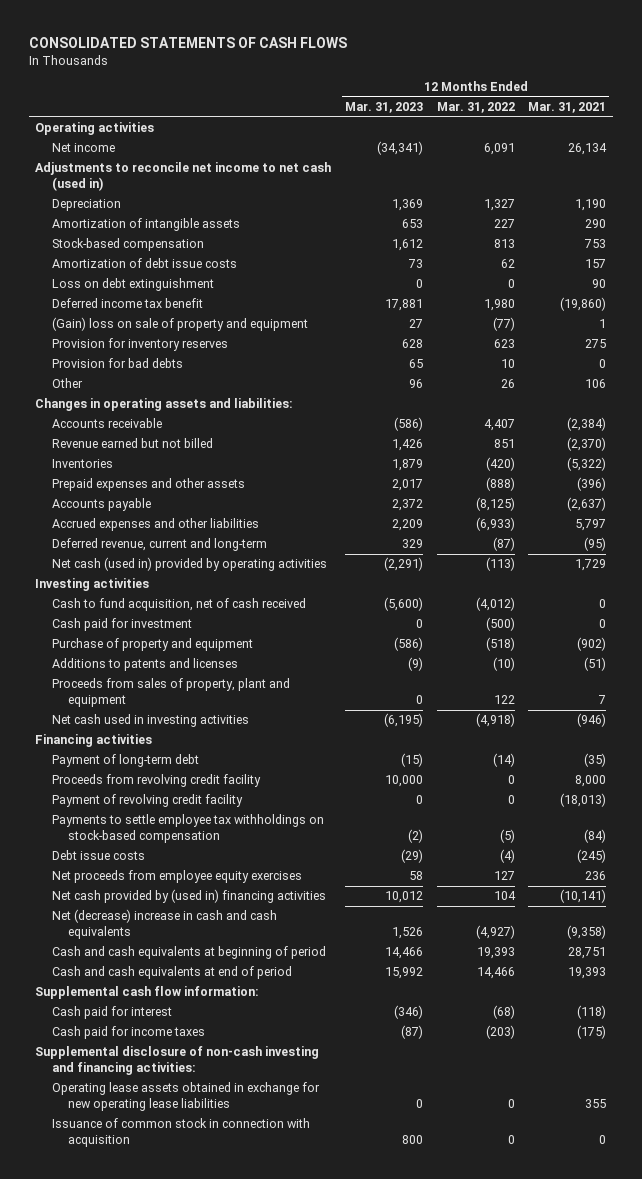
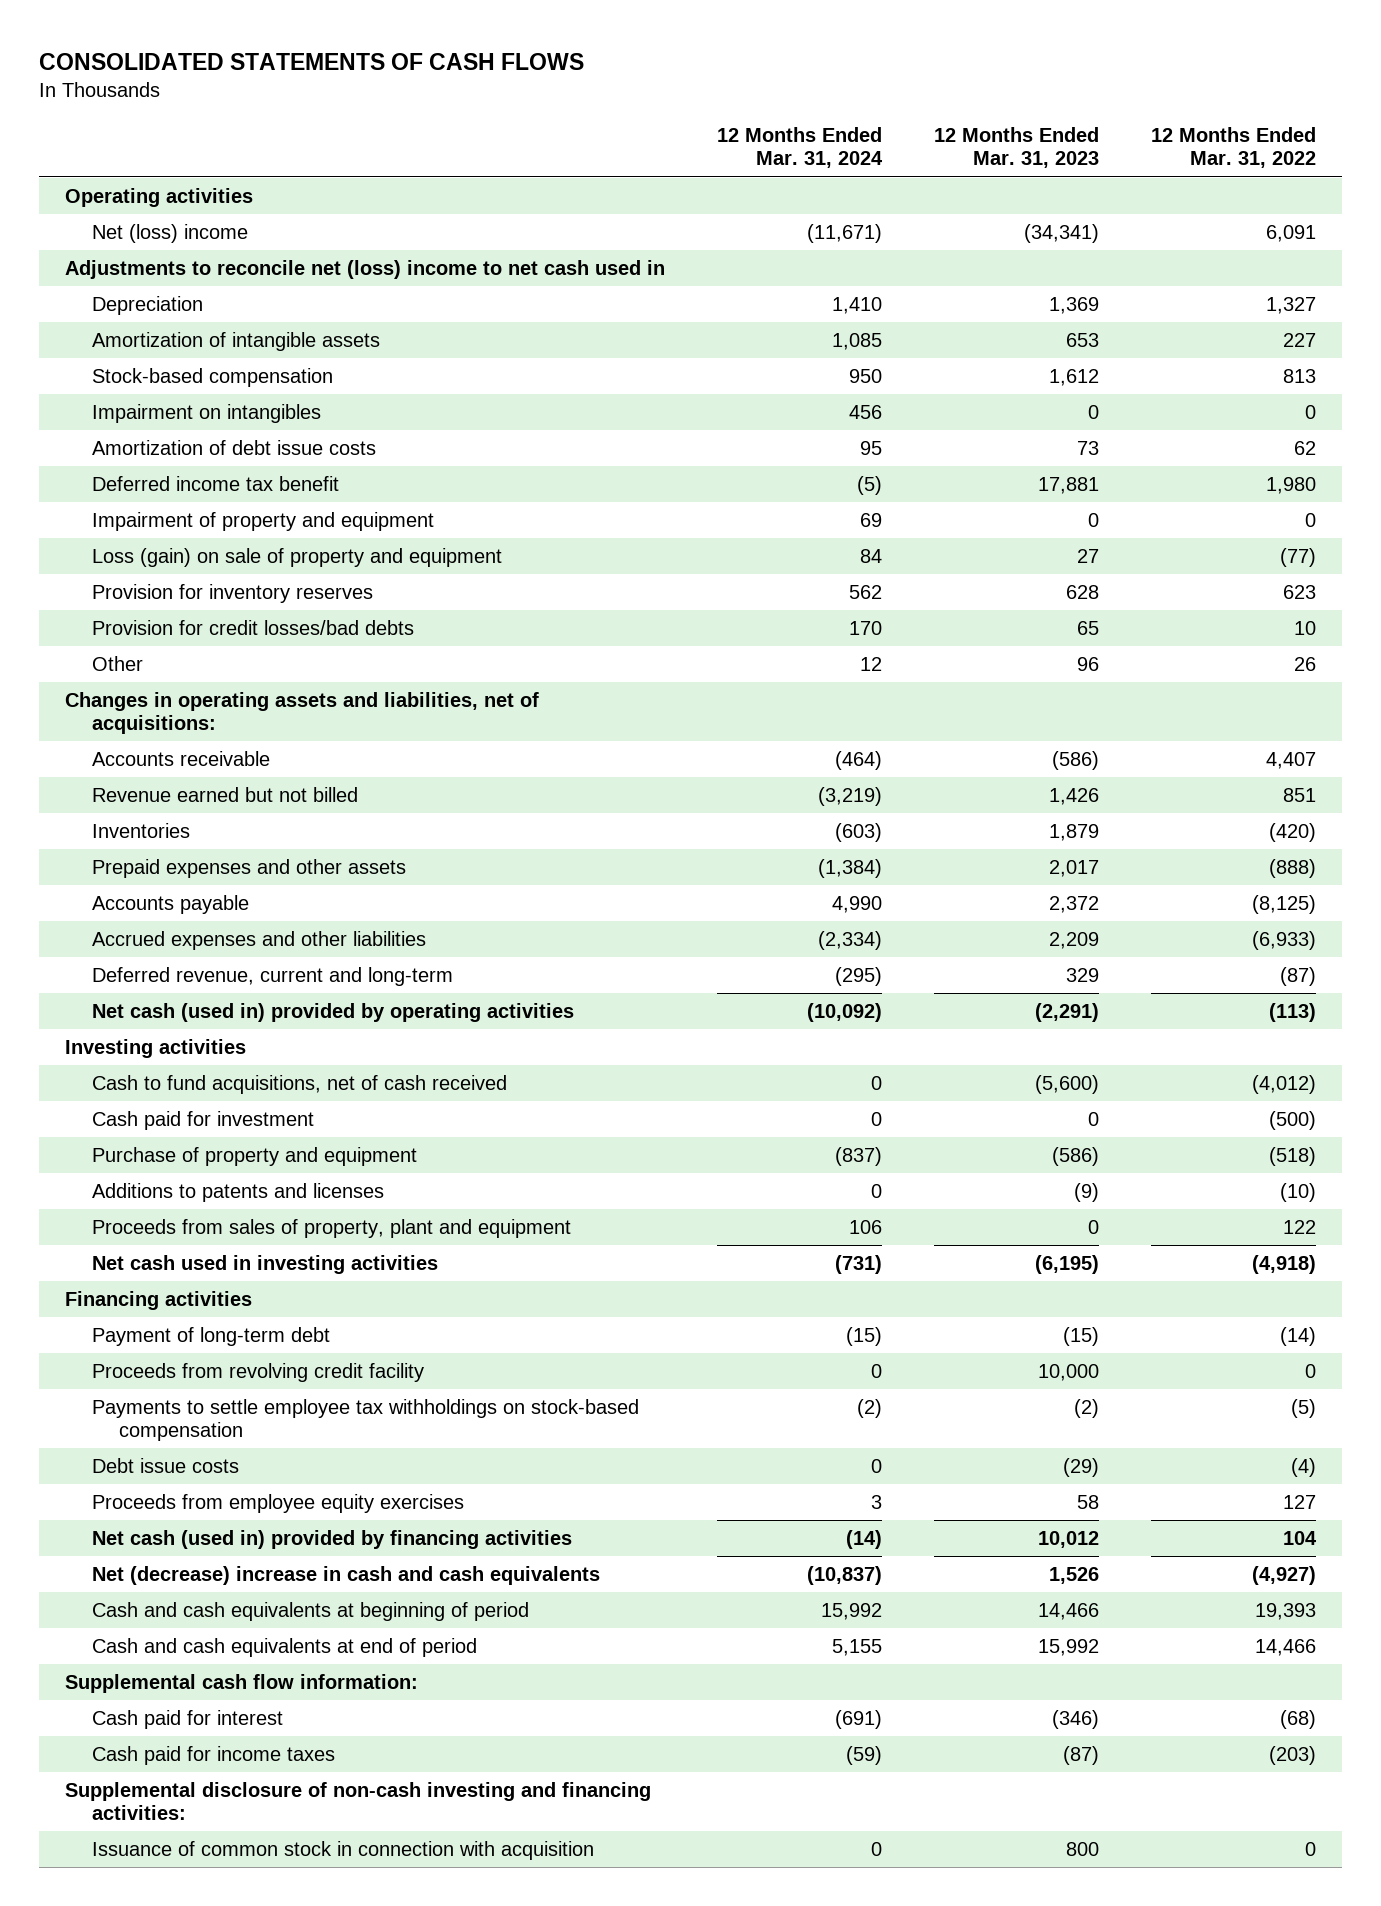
[528,102,607,114] Mar. 31, 2021 -> none
none -> [716,127,883,169] 12 Months Ended Mar. 31, 2024
[51,143,115,153] Net income -> [92,223,249,243] Net (loss) income
[35,162,332,192] Adjustments to reconcile net income to net cash (used in) -> [64,259,665,279] Adjustments to reconcile net (loss) income to net cash used in
none -> [92,403,322,423] Impairment on intangibles
[51,278,214,292] Loss on debt extinguishment -> none
none -> [92,511,435,531] Impairment of property and equipment
[51,317,308,332] (Gain) loss on sale of property and equipment -> [92,547,503,567] Loss (gain) on sale of property and equipment
[51,358,183,369] Provision for bad debts -> [92,619,415,635] Provision for credit losses/bad debts
[35,398,294,412] Changes in operating assets and liabilities: -> [64,691,539,735] Changes in operating assets and liabilities, net of acquisitions:
[51,598,306,612] Cash to fund acquisition, net of cash received -> [92,1074,508,1094] Cash to fund acquisitions, net of cash received
[51,794,243,808] Payment of revolving credit facility -> none
[51,870,302,884] Net proceeds from employee equity exercises -> [92,1493,465,1513] Proceeds from employee equity exercises
[51,889,326,904] Net cash provided by (used in) financing activities -> [92,1529,573,1549] Net cash (used in) provided by financing activities
[51,1082,320,1112] Operating lease assets obtained in exchange for new operating lease liabilities -> none

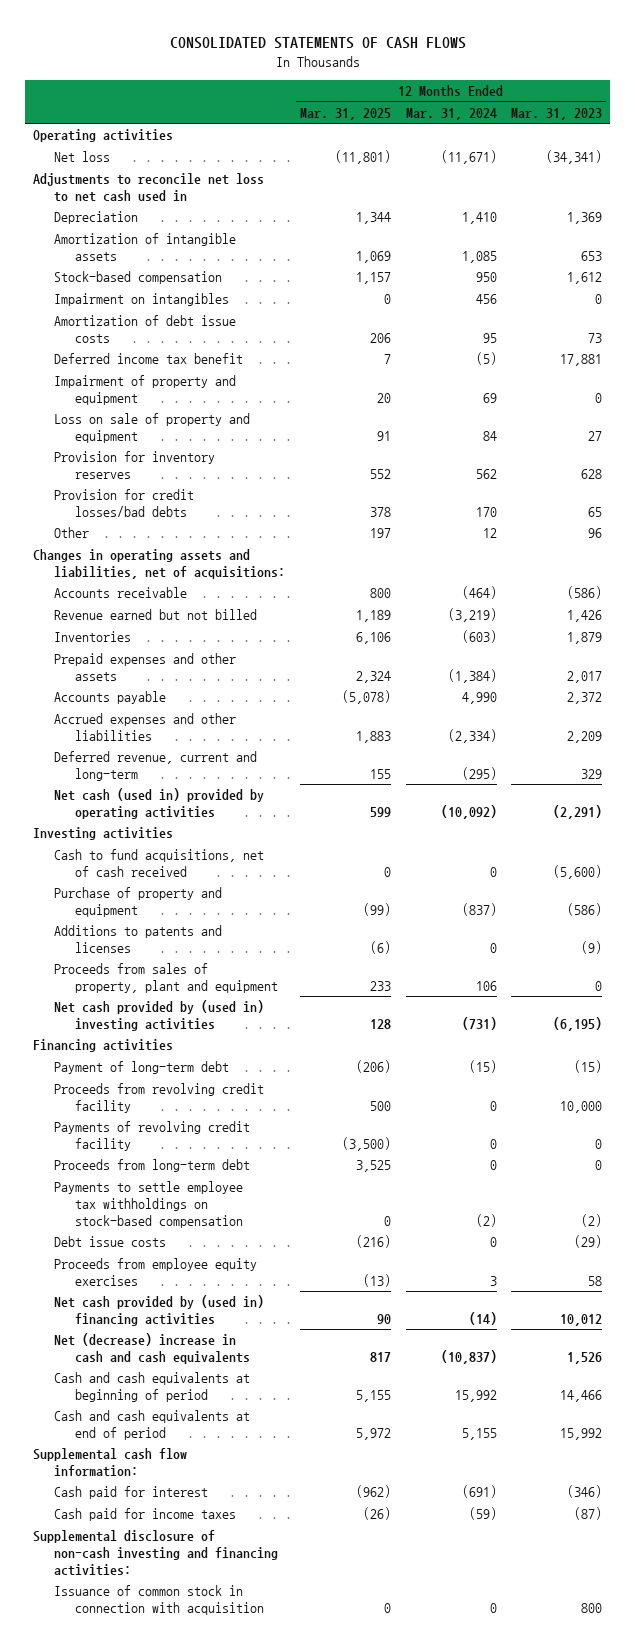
[1150,127,1316,169] 12 Months Ended Mar. 31, 2022 -> none
none -> [299,107,391,120] Mar. 31, 2025
[92,223,249,243] Net (loss) income -> [54,151,111,163] Net loss
[64,259,665,279] Adjustments to reconcile net (loss) income to net cash used in -> [32,173,264,203] Adjustments to reconcile net loss to net cash used in
[92,547,503,567] Loss (gain) on sale of property and equipment -> [54,413,251,444] Loss on sale of property and equipment
[92,1110,315,1130] Cash paid for investment -> none
[92,1254,439,1274] Net cash used in investing activities -> [54,1000,265,1032] Net cash provided by (used in) investing activities
none -> [54,1121,251,1152] Payments of revolving credit facility
none -> [54,1159,251,1173] Proceeds from long-term debt
[92,1529,573,1549] Net cash (used in) provided by financing activities -> [54,1295,265,1327] Net cash provided by (used in) financing activities

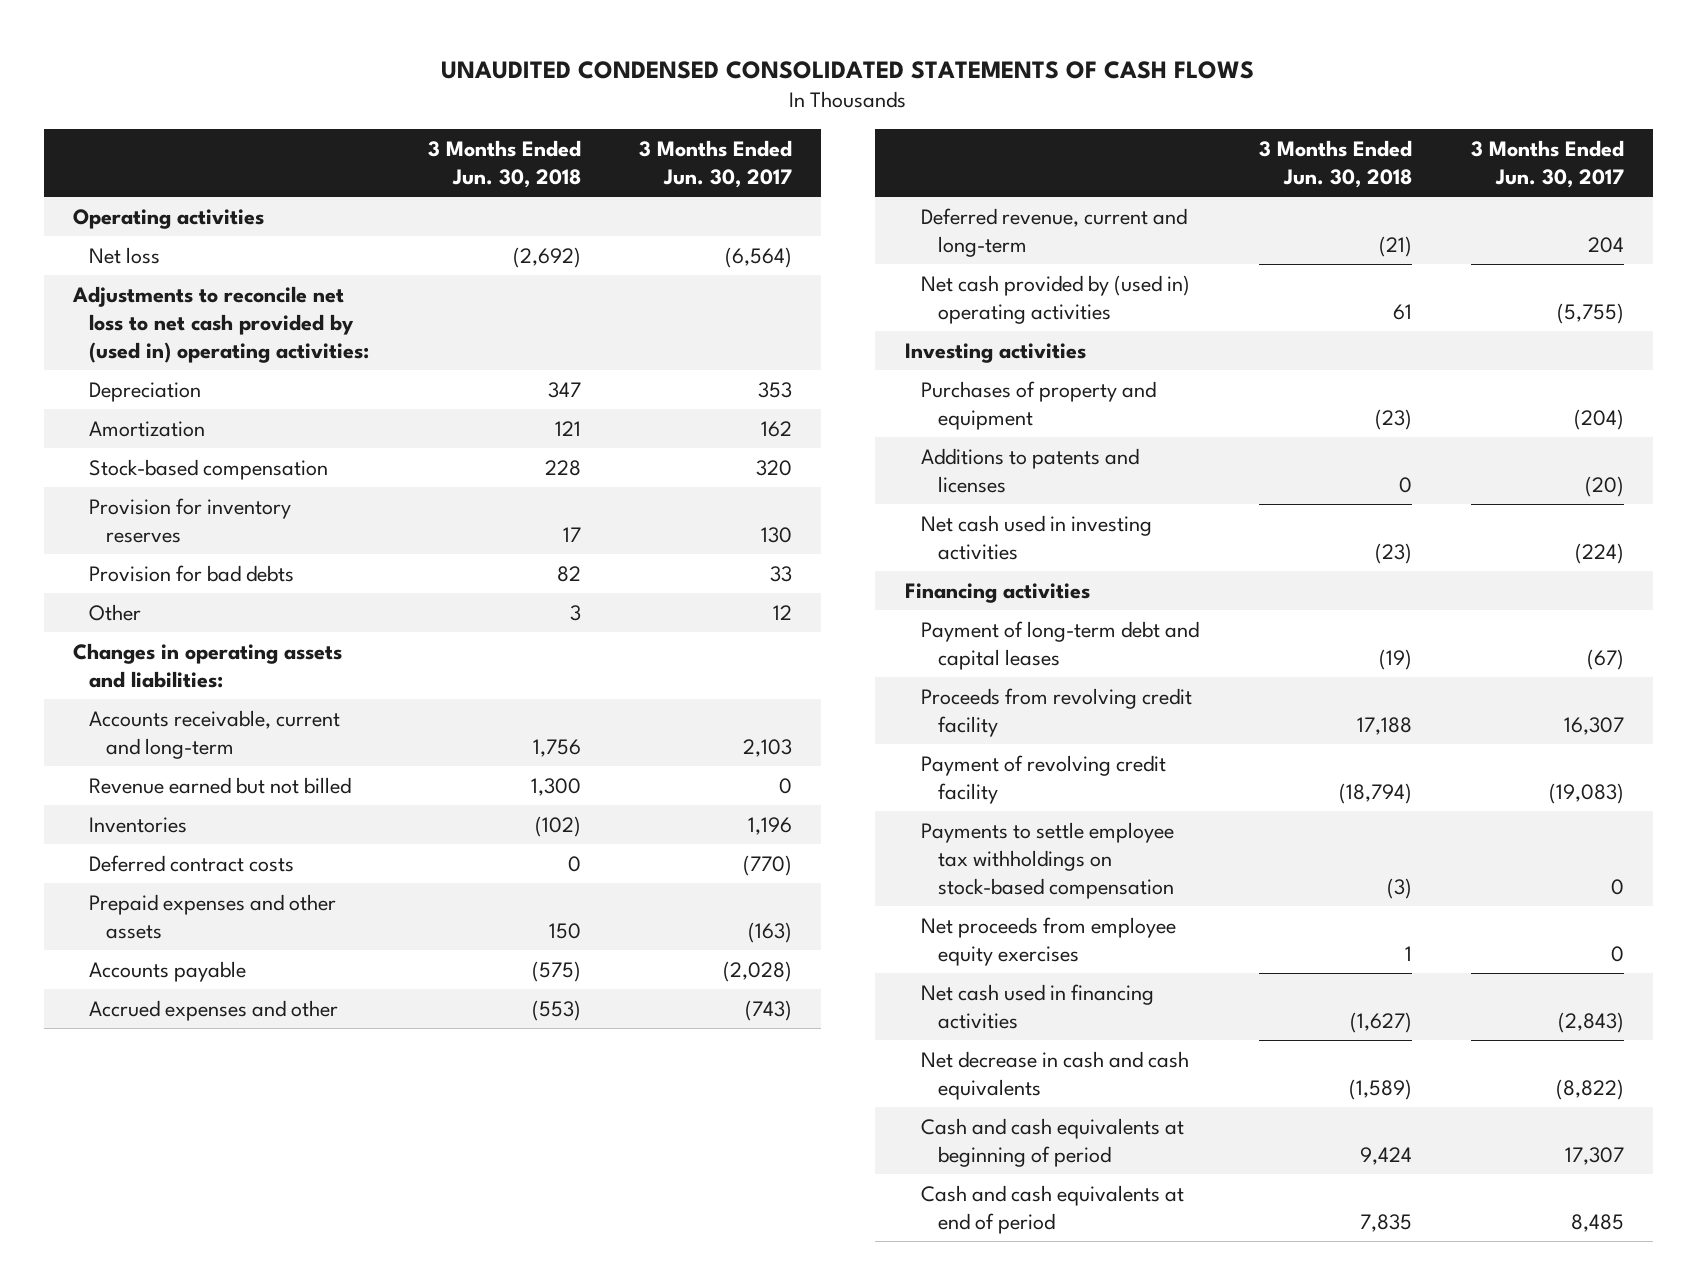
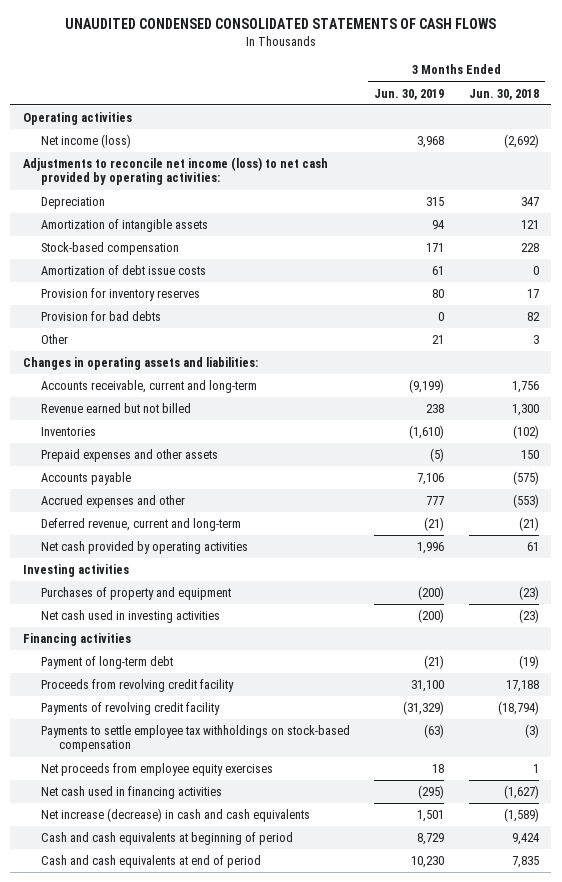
[638,139,792,188] 3 Months Ended Jun. 30, 2017 -> none
none -> [374,88,445,100] Jun. 30, 2019
[89,246,161,264] Net loss -> [40,134,131,149] Net income (loss)
[71,285,370,363] Adjustments to reconcile net loss to net cash provided by (used in) operating activities: -> [22,157,328,186] Adjustments to reconcile net income (loss) to net cash provided by operating activities:
[89,420,206,437] Amortization -> [40,219,208,233] Amortization of intangible assets
none -> [40,265,206,276] Amortization of debt issue costs
[89,854,295,872] Deferred contract costs -> none
[921,274,1191,324] Net cash provided by (used in) operating activities -> [40,541,248,555] Net cash provided by operating activities
[921,447,1140,493] Additions to patents and licenses -> none
[921,620,1200,670] Payment of long-term debt and capital leases -> [40,656,173,670] Payment of long-term debt
[921,754,1167,804] Payment of revolving credit facility -> [40,702,220,716] Payments of revolving credit facility
[921,1050,1190,1100] Net decrease in cash and cash equivalents -> [40,808,310,823] Net increase (decrease) in cash and cash equivalents

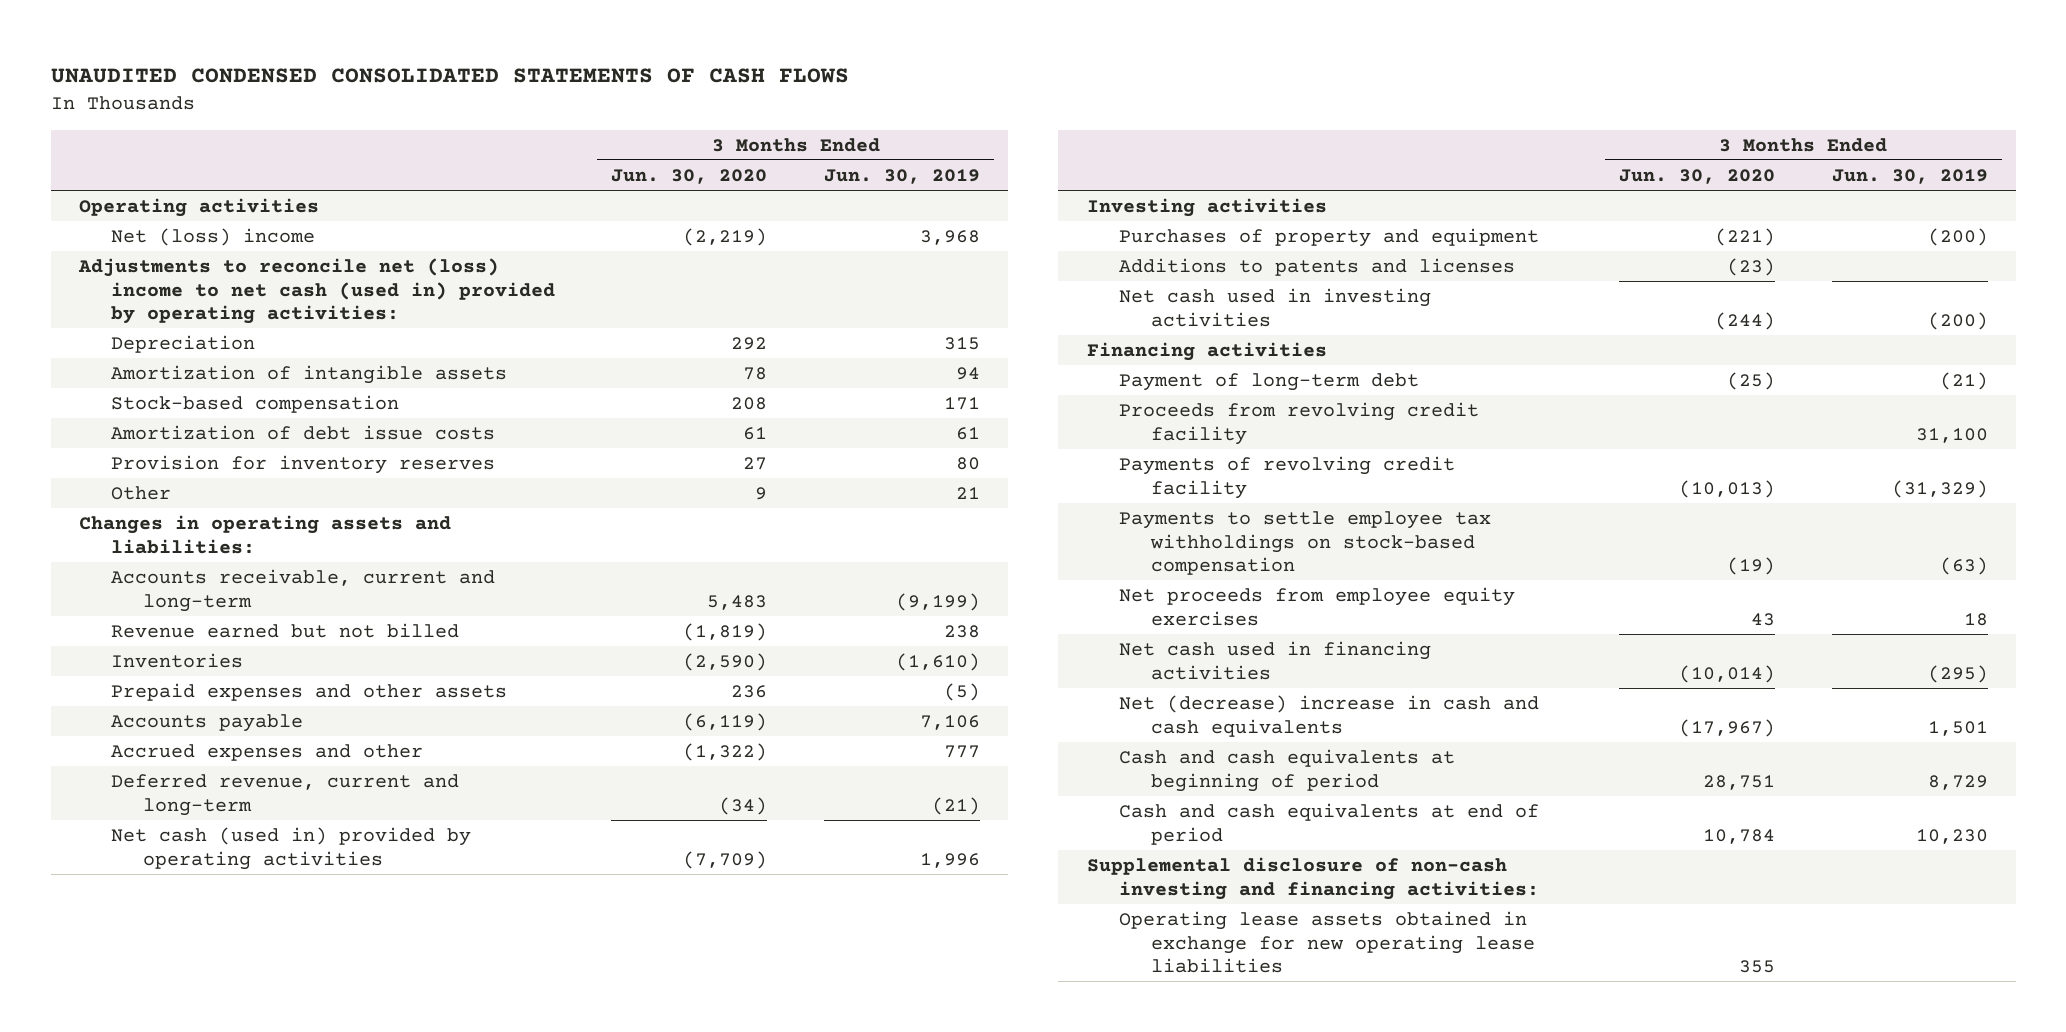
[468,88,539,100] Jun. 30, 2018 -> none
none -> [611,168,768,184] Jun. 30, 2020
[40,134,131,149] Net income (loss) -> [110,227,315,246] Net (loss) income
[22,157,328,186] Adjustments to reconcile net income (loss) to net cash provided by operating activities: -> [77,257,555,325] Adjustments to reconcile net (loss) income to net cash (used in) provided by operating activities:
[40,311,161,322] Provision for bad debts -> none
[40,541,248,555] Net cash provided by operating activities -> [110,826,471,870] Net cash (used in) provided by operating activities
none -> [1118,257,1515,276] Additions to patents and licenses
[40,808,310,823] Net increase (decrease) in cash and cash equivalents -> [1118,694,1539,737] Net (decrease) increase in cash and cash equivalents
none -> [1086,856,1539,900] Supplemental disclosure of non-cash investing and financing activities:
none -> [1118,910,1535,974] Operating lease assets obtained in exchange for new operating lease liabilities

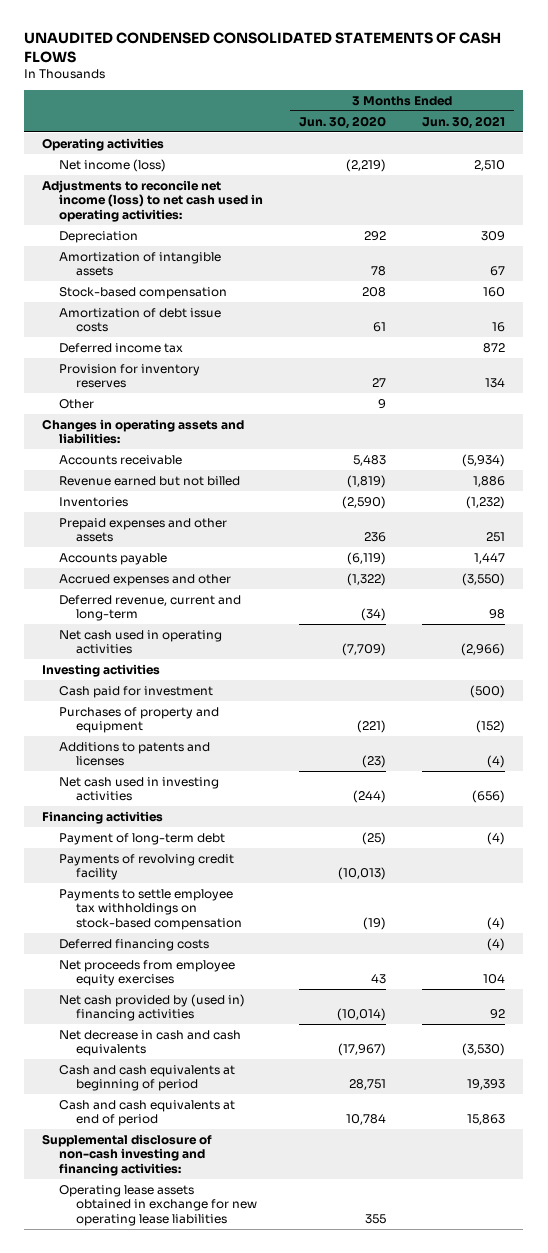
[823,168,980,184] Jun. 30, 2019 -> none
none -> [422,115,506,129] Jun. 30, 2021
[110,227,315,246] Net (loss) income -> [59,158,167,172] Net income (loss)
[77,257,555,325] Adjustments to reconcile net (loss) income to net cash (used in) provided by operating activities: -> [42,179,264,222] Adjustments to reconcile net income (loss) to net cash used in operating activities:
none -> [59,342,184,353] Deferred income tax
[110,568,495,612] Accounts receivable, current and long-term -> [59,454,183,465] Accounts receivable
[110,826,471,870] Net cash (used in) provided by operating activities -> [59,629,223,655] Net cash used in operating activities
none -> [59,685,214,698] Cash paid for investment
[1118,401,1479,445] Proceeds from revolving credit facility -> none
none -> [59,938,210,951] Deferred financing costs
[1118,640,1431,680] Net cash used in financing activities -> [59,993,246,1022] Net cash provided by (used in) financing activities
[1118,694,1539,737] Net (decrease) increase in cash and cash equivalents -> [59,1029,242,1057] Net decrease in cash and cash equivalents

